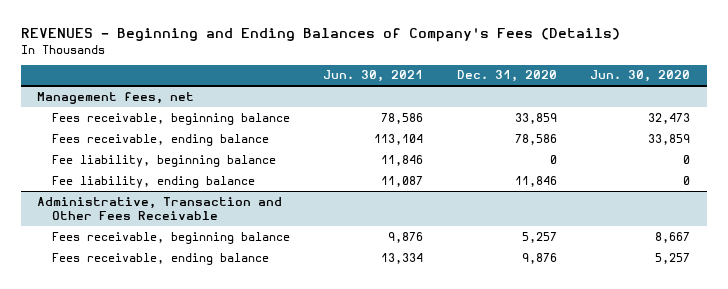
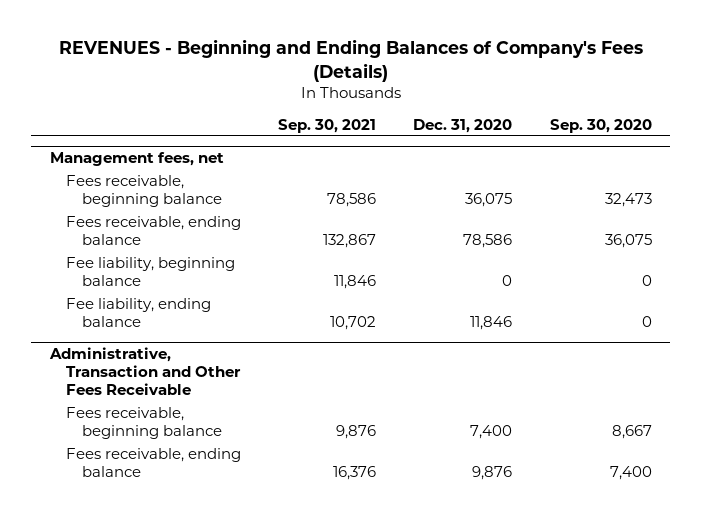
[323,70,424,83] Jun. 30, 2021 -> none
[590,70,691,83] Jun. 30, 2020 -> none
none -> [278,118,377,133] Sep. 30, 2021
none -> [549,118,652,133] Sep. 30, 2020
[514,112,557,124] 33,859 -> [465,192,513,207] 36,075
[521,231,557,243] 5,257 -> [470,424,513,439] 7,400

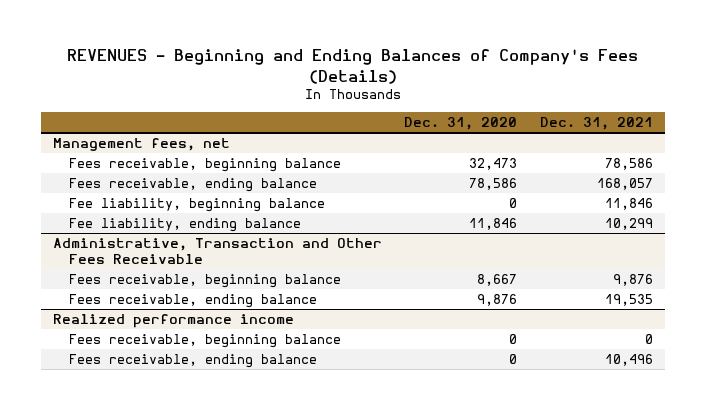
[278,118,377,133] Sep. 30, 2021 -> none
[549,118,652,133] Sep. 30, 2020 -> none
none -> [540,117,654,131] Dec. 31, 2021
[465,192,513,207] 36,075 -> [469,157,518,170] 32,473
[470,424,513,439] 7,400 -> [477,273,518,286] 8,667
none -> [52,313,294,328] Realized performance income
none -> [69,333,342,348] Fees receivable, beginning balance
none -> [69,353,318,368] Fees receivable, ending balance

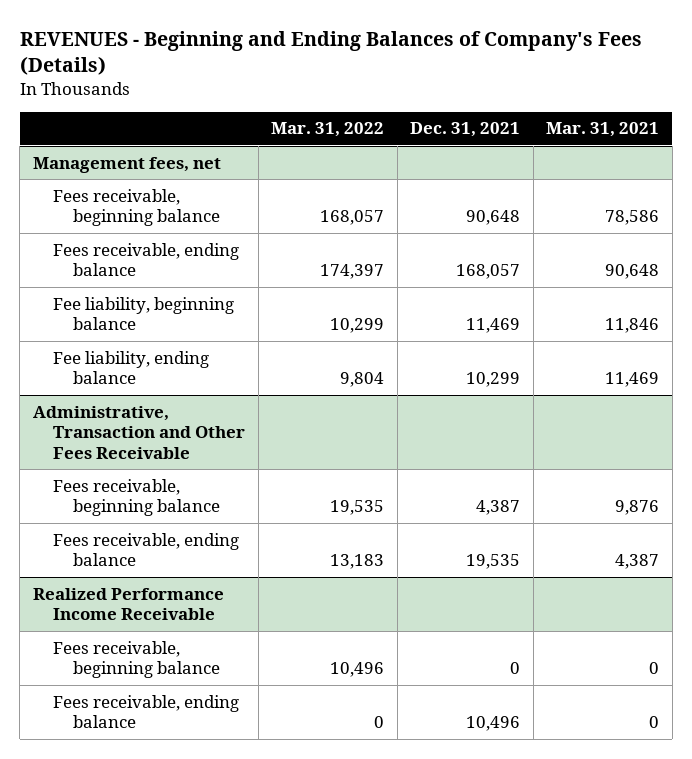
[404,117,518,131] Dec. 31, 2020 -> none
none -> [271,122,385,138] Mar. 31, 2022
none -> [546,122,660,138] Mar. 31, 2021
[605,157,654,170] 78,586 -> [466,210,521,226] 90,648
[605,197,654,210] 11,846 -> [466,318,521,334] 11,469
[613,273,654,286] 9,876 -> [476,500,521,516] 4,387
[52,313,294,328] Realized performance income -> [33,587,225,621] Realized Performance Income Receivable

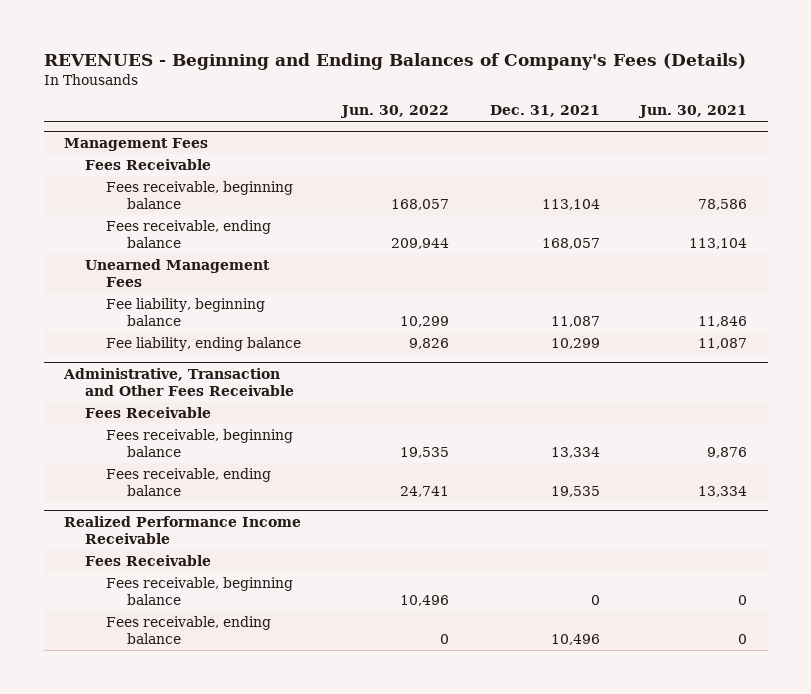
[271,122,385,138] Mar. 31, 2022 -> none
[546,122,660,138] Mar. 31, 2021 -> none
none -> [339,105,449,119] Jun. 30, 2022
none -> [638,105,748,119] Jun. 30, 2021
[33,156,222,173] Management fees, net -> [64,137,209,151] Management Fees
none -> [85,159,212,171] Fees Receivable
[466,210,521,226] 90,648 -> [541,199,600,211] 113,104
none -> [85,259,271,288] Unearned Management Fees
[466,318,521,334] 11,469 -> [550,316,600,328] 11,087
none -> [85,407,212,419] Fees Receivable
[476,500,521,516] 4,387 -> [550,447,600,459] 13,334
none -> [85,555,212,567] Fees Receivable

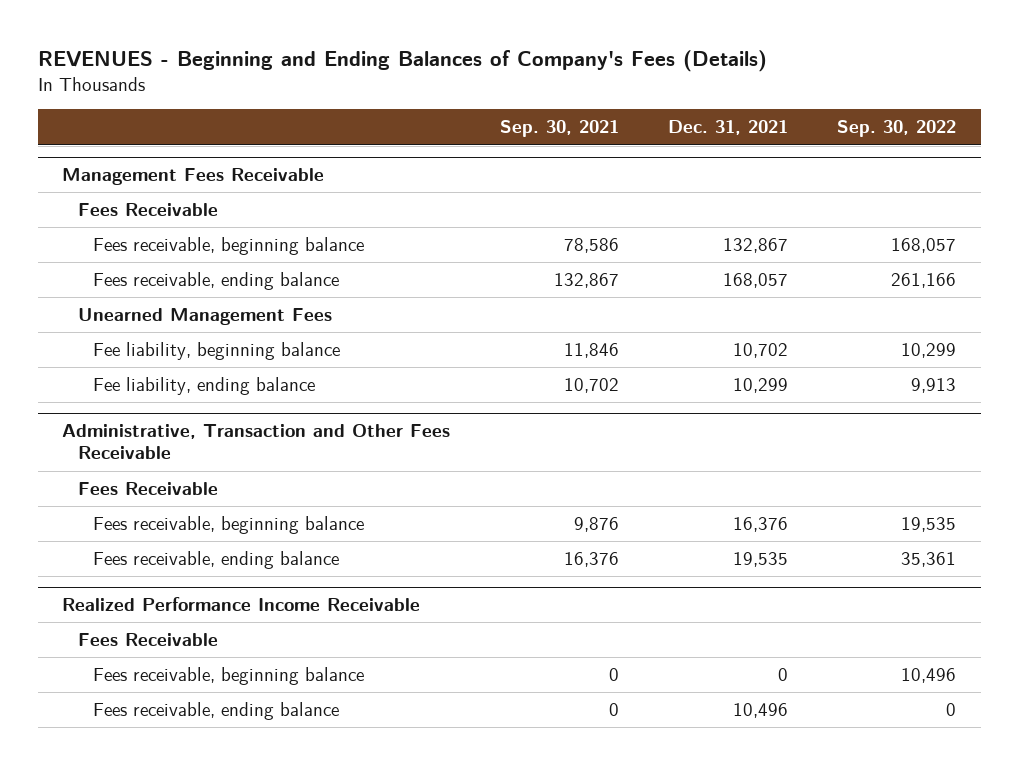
[339,105,449,119] Jun. 30, 2022 -> none
[638,105,748,119] Jun. 30, 2021 -> none
none -> [499,120,619,138] Sep. 30, 2021
none -> [837,120,957,138] Sep. 30, 2022
[64,137,209,151] Management Fees -> [62,168,325,186] Management Fees Receivable
[541,199,600,211] 113,104 -> [723,238,789,254] 132,867
[550,316,600,328] 11,087 -> [733,343,789,359] 10,702
[550,447,600,459] 13,334 -> [733,517,789,533] 16,376

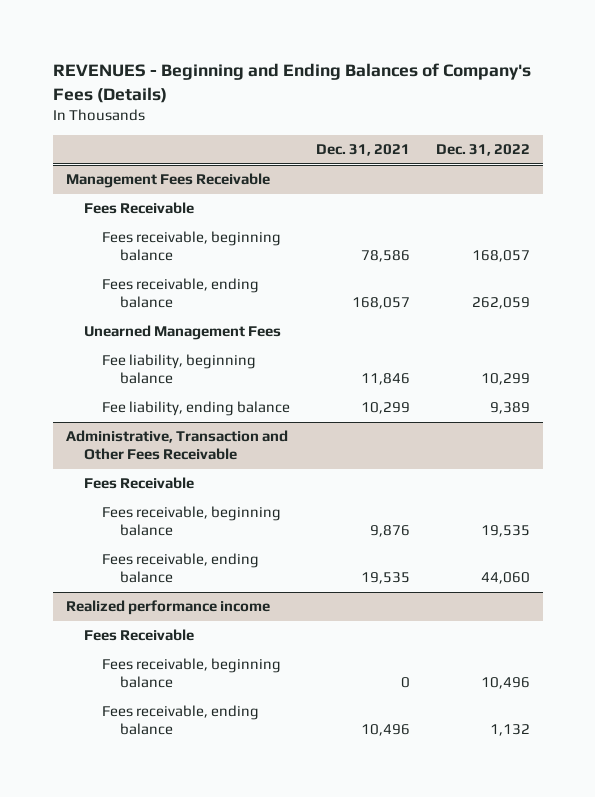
[499,120,619,138] Sep. 30, 2021 -> none
[837,120,957,138] Sep. 30, 2022 -> none
none -> [435,144,530,157] Dec. 31, 2022
[723,238,789,254] 132,867 -> [360,250,410,263] 78,586
[733,343,789,359] 10,702 -> [360,373,410,386] 11,846
[733,517,789,533] 16,376 -> [369,525,410,538] 9,876
[62,597,421,612] Realized Performance Income Receivable -> [65,600,270,616] Realized performance income

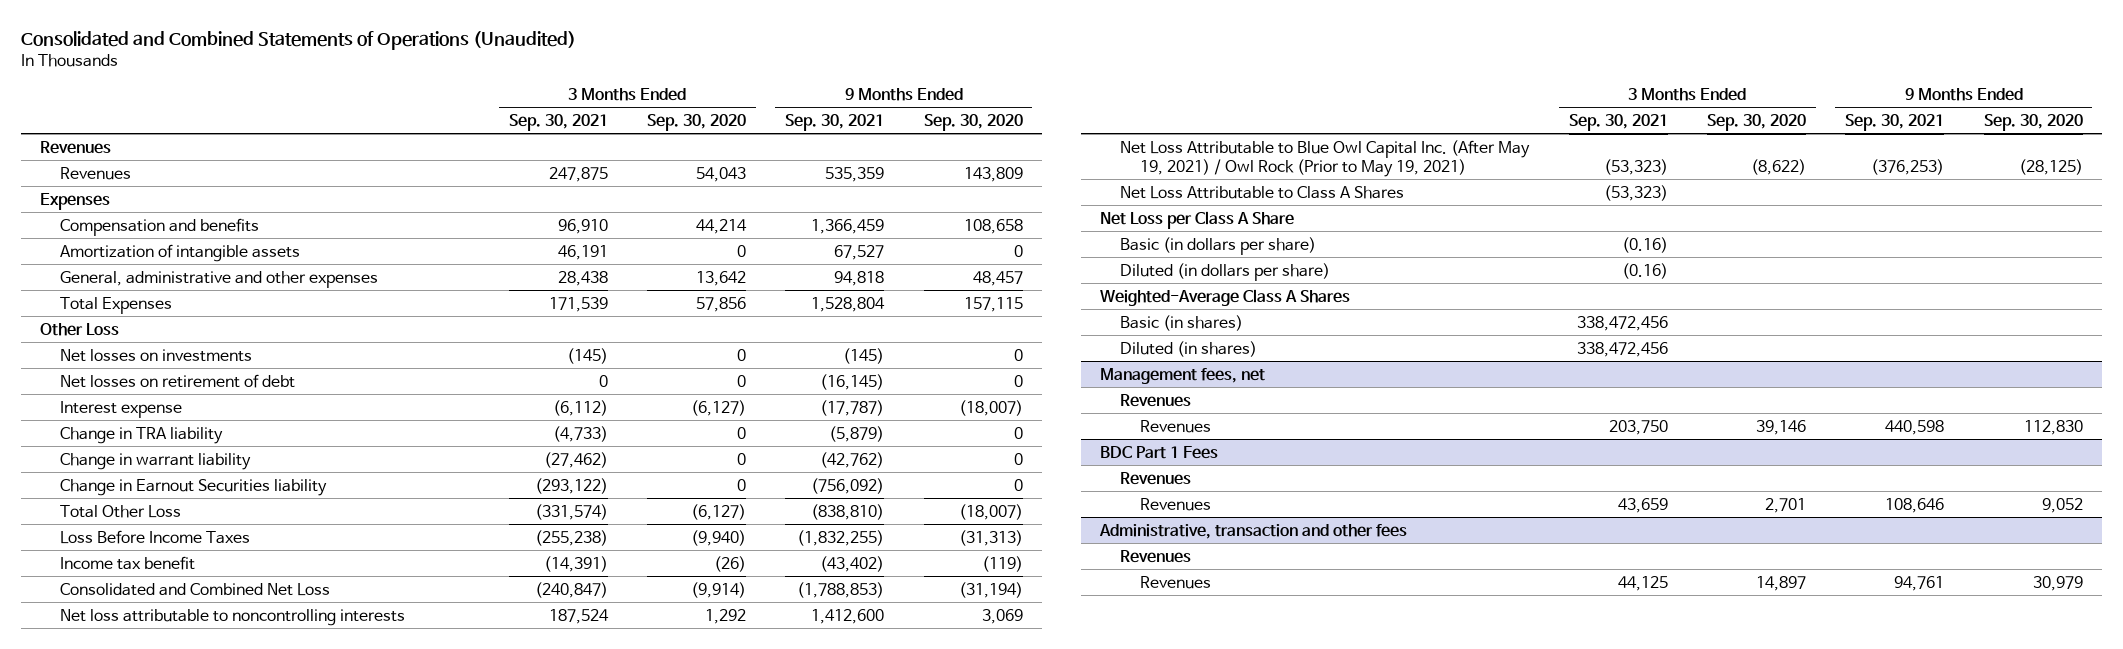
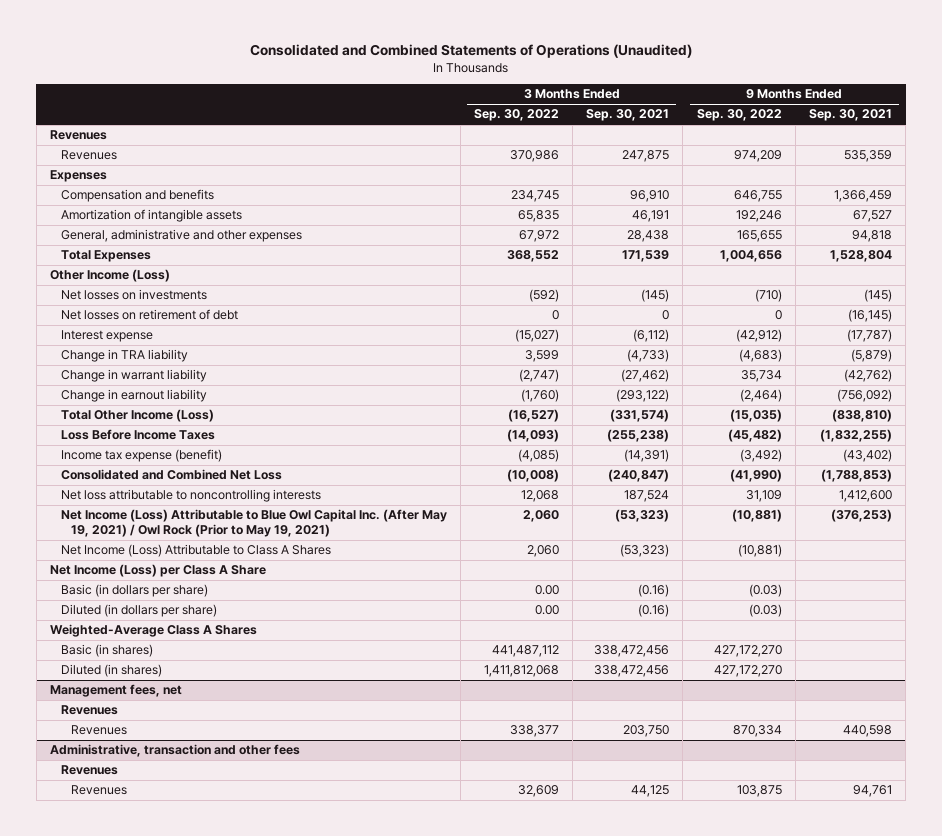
[646,113,746,131] Sep. 30, 2020 -> none
[923,113,1023,131] Sep. 30, 2020 -> none
none -> [473,109,559,122] Sep. 30, 2022
none -> [696,109,782,122] Sep. 30, 2022
[40,322,120,336] Other Loss -> [49,269,170,283] Other Income (Loss)
[60,478,328,496] Change in Earnout Securities liability -> [60,389,207,403] Change in earnout liability
[60,504,182,518] Total Other Loss -> [60,409,214,423] Total Other Income (Loss)
[60,555,196,570] Income tax benefit -> [60,449,222,463] Income tax expense (benefit)
[1120,139,1531,178] Net Loss Attributable to Blue Owl Capital Inc. (After May 19, 2021) / Owl Rock (Prior to May 19, 2021) -> [60,509,447,538] Net Income (Loss) Attributable to Blue Owl Capital Inc. (After May 19, 2021) / Owl Rock (Prior to May 19, 2021)
[1120,185,1405,199] Net Loss Attributable to Class A Shares -> [60,544,331,558] Net Income (Loss) Attributable to Class A Shares
[1100,210,1295,229] Net Loss per Class A Share -> [49,564,266,578] Net Income (Loss) per Class A Share
[1100,445,1219,459] BDC Part 1 Fees -> none
[1120,471,1192,485] Revenues -> none
[1140,497,1212,511] Revenues -> none

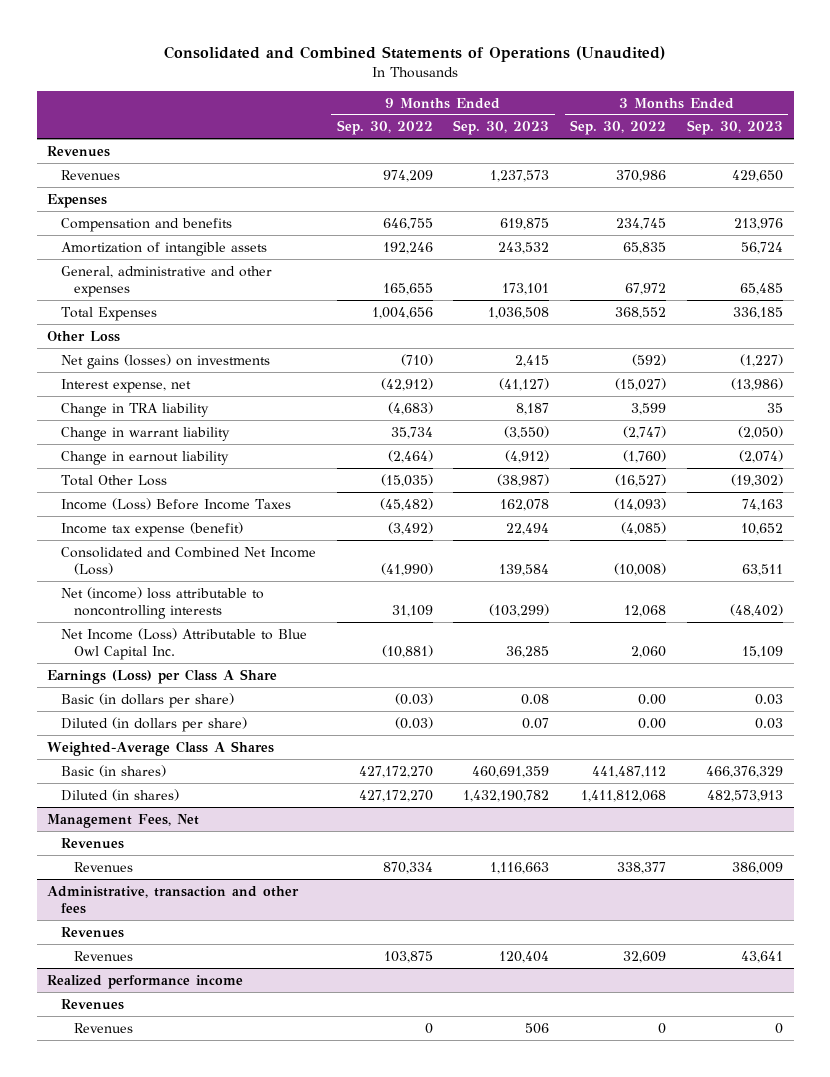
[586,109,670,122] Sep. 30, 2021 -> none
[809,109,893,122] Sep. 30, 2021 -> none
none -> [453,120,550,136] Sep. 30, 2023
none -> [687,120,784,136] Sep. 30, 2023
[60,309,238,321] Net losses on retirement of debt -> none
[49,269,170,283] Other Income (Loss) -> [47,330,121,342] Other Loss
[60,289,207,301] Net losses on investments -> [60,353,270,369] Net gains (losses) on investments
[60,330,153,343] Interest expense -> [60,378,191,393] Interest expense, net
[60,409,214,423] Total Other Income (Loss) -> [60,474,167,486] Total Other Loss
[60,429,215,441] Loss Before Income Taxes -> [60,497,291,510] Income (Loss) Before Income Taxes
[60,544,331,558] Net Income (Loss) Attributable to Class A Shares -> none
[60,469,282,481] Consolidated and Combined Net Loss -> [60,546,316,576] Consolidated and Combined Net Income (Loss)
[60,489,321,503] Net loss attributable to noncontrolling interests -> [60,586,264,620] Net (income) loss attributable to noncontrolling interests
[60,509,447,538] Net Income (Loss) Attributable to Blue Owl Capital Inc. (After May 19, 2021) / Owl Rock (Prior to May 19, 2021) -> [60,627,307,661] Net Income (Loss) Attributable to Blue Owl Capital Inc.
[49,564,266,578] Net Income (Loss) per Class A Share -> [47,668,278,684] Earnings (Loss) per Class A Share
[49,684,182,698] Management fees, net -> [47,813,200,828] Management Fees, Net
none -> [47,974,244,989] Realized performance income
none -> [60,998,124,1010] Revenues
none -> [74,1022,134,1033] Revenues

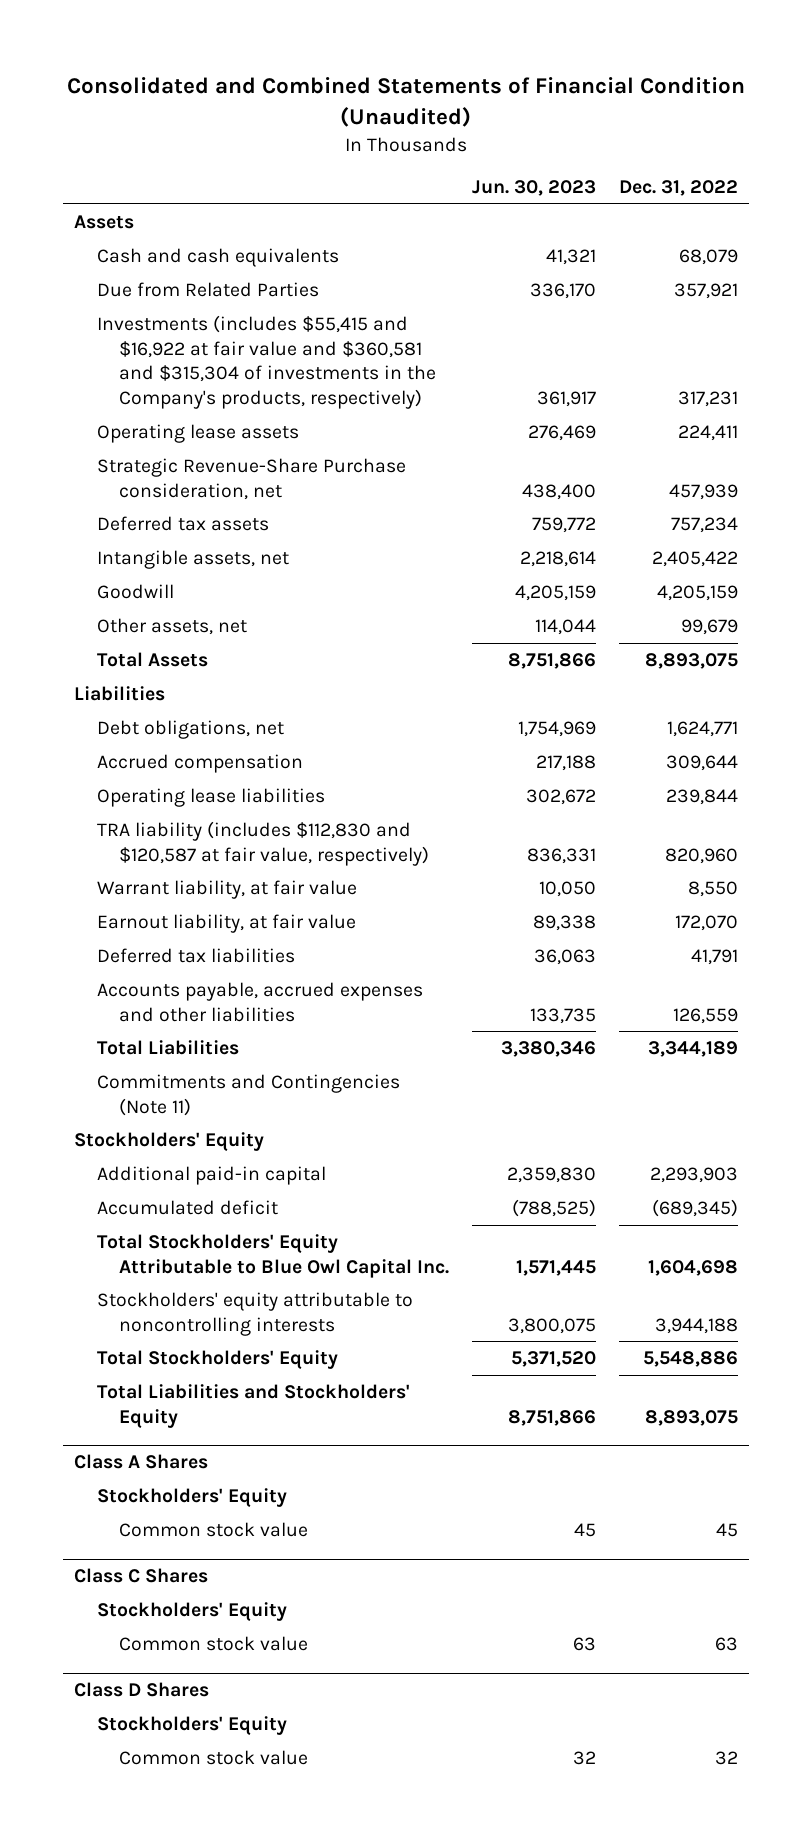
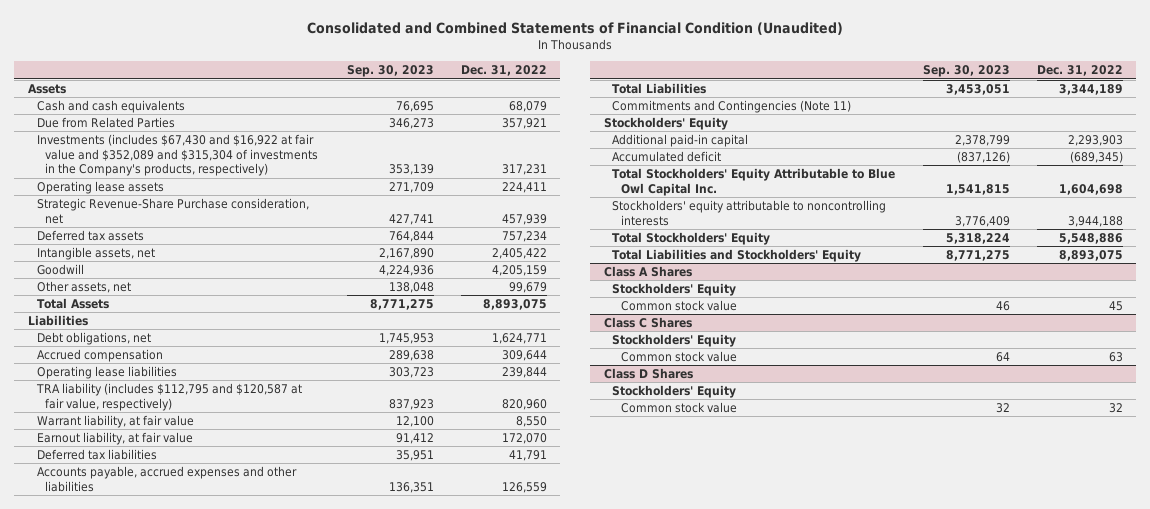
[471,180,596,197] Jun. 30, 2023 -> none
none -> [346,65,434,78] Sep. 30, 2023
[96,314,437,410] Investments (includes $55,415 and $16,922 at fair value and $360,581 and $315,304 of investments in the Company's products, respectively) -> [36,134,319,177] Investments (includes $67,430 and $16,922 at fair value and $352,089 and $315,304 of investments in the Company's products, respectively)
[96,820,430,866] TRA liability (includes $112,830 and $120,587 at fair value, respectively) -> [35,383,302,411] TRA liability (includes $112,795 and $120,587 at fair value, respectively)

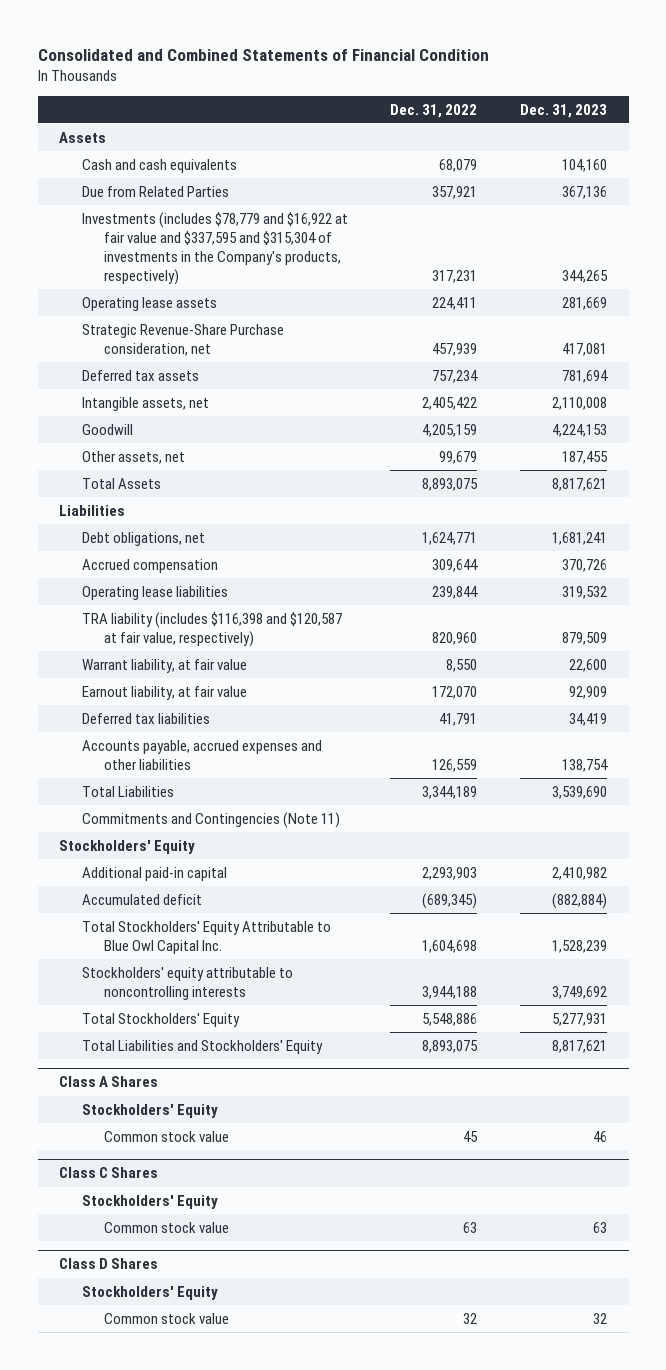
[307,22,844,36] Consolidated and Combined Statements of Financial Condition (Unaudited) -> [37,48,489,61] Consolidated and Combined Statements of Financial Condition
[346,65,434,78] Sep. 30, 2023 -> none
none -> [520,103,608,118] Dec. 31, 2023
[36,134,319,177] Investments (includes $67,430 and $16,922 at fair value and $352,089 and $315,304 of investments in the Company's products, respectively) -> [81,211,348,286] Investments (includes $78,779 and $16,922 at fair value and $337,595 and $315,304 of investments in the Company's products, respectively)
[35,383,302,411] TRA liability (includes $112,795 and $120,587 at fair value, respectively) -> [81,611,342,647] TRA liability (includes $116,398 and $120,587 at fair value, respectively)

